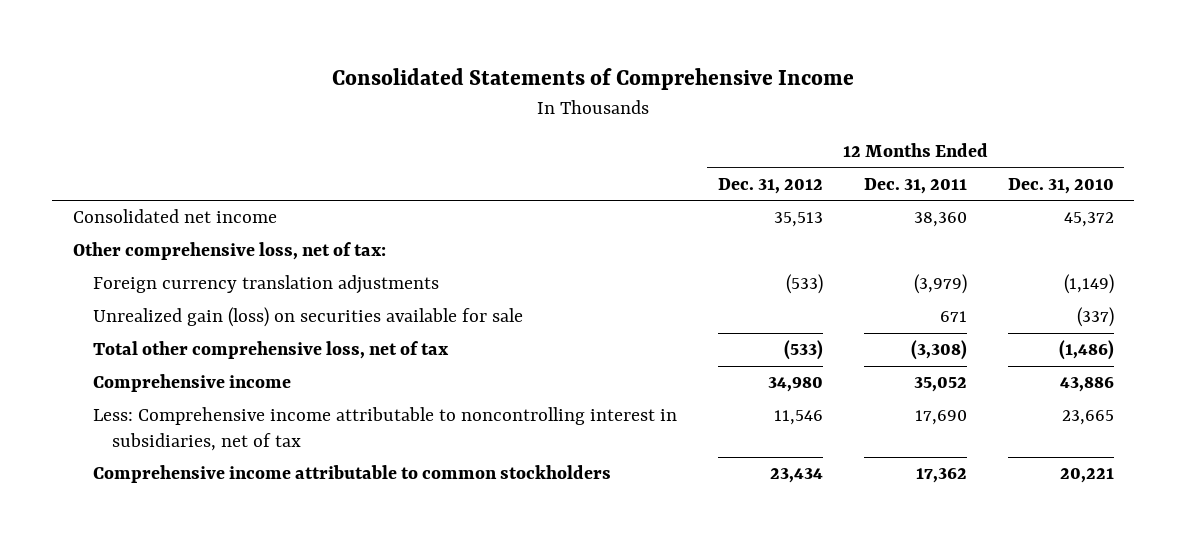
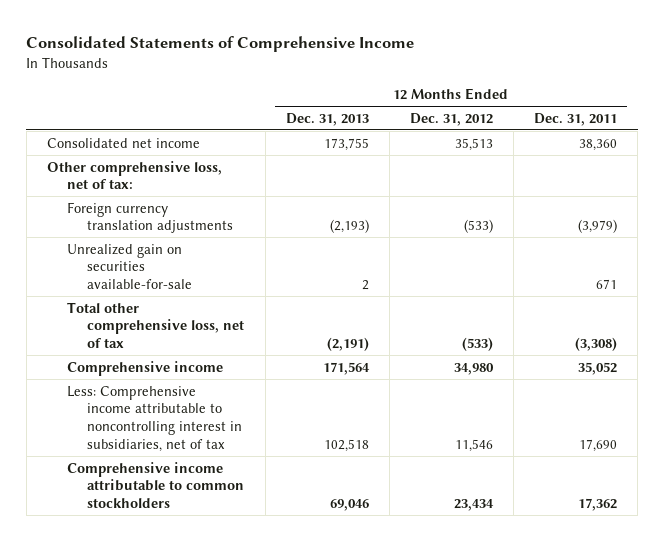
[1007,178,1114,195] Dec. 31, 2010 -> none
none -> [285,112,369,126] Dec. 31, 2013
[92,307,523,328] Unrealized gain (loss) on securities available for sale -> [67,243,193,290] Unrealized gain on securities available-for-sale

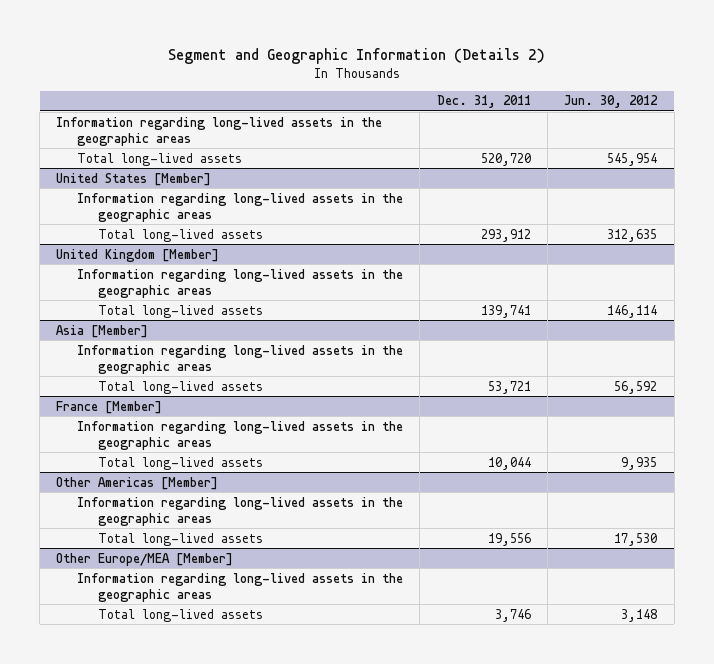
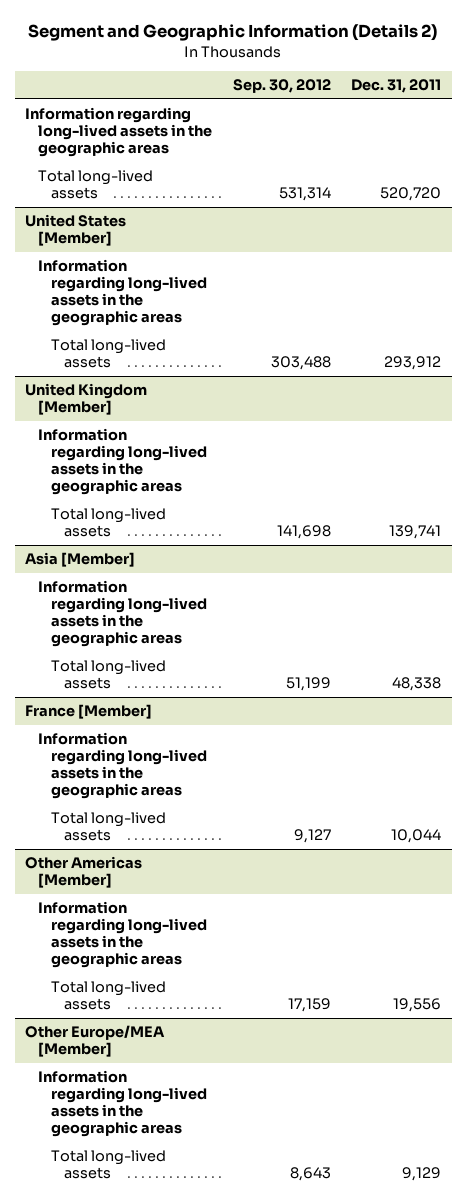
[564,95,659,109] Jun. 30, 2012 -> none
none -> [232,79,331,94] Sep. 30, 2012
[487,380,531,394] 53,721 -> [392,677,442,692] 48,338
[494,608,531,622] 3,746 -> [402,1167,442,1182] 9,129

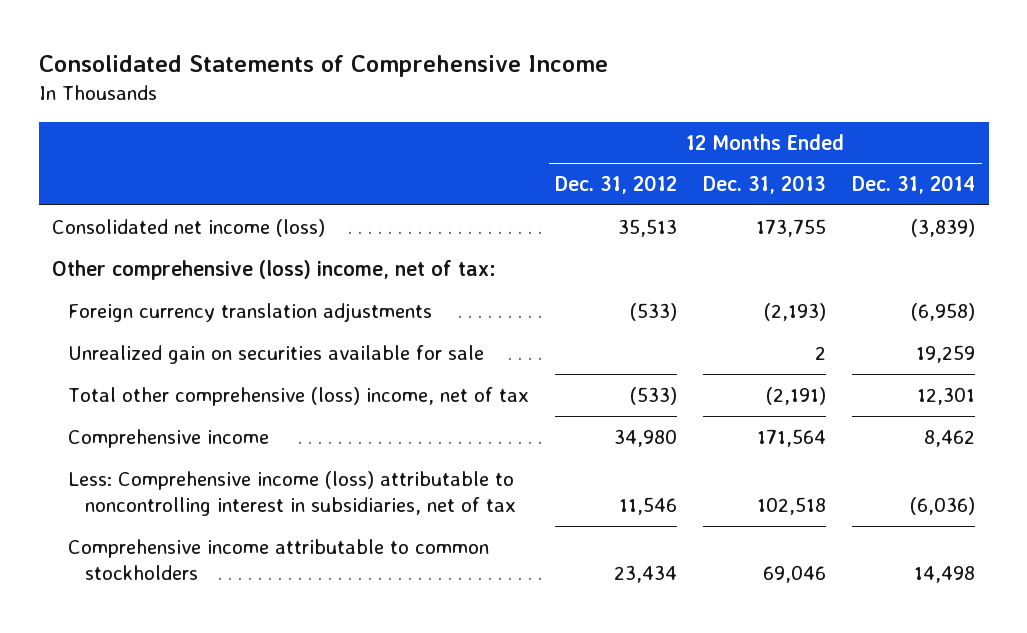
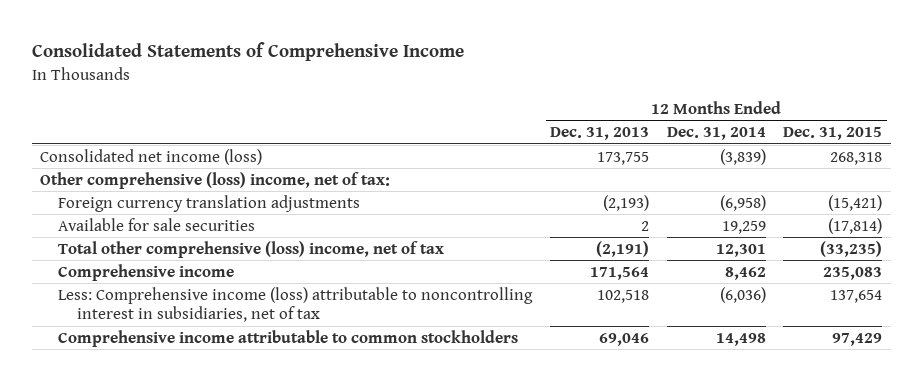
[555,175,678,195] Dec. 31, 2012 -> none
none -> [783,127,883,141] Dec. 31, 2015
[68,344,485,364] Unrealized gain on securities available for sale -> [58,217,256,231] Available for sale securities

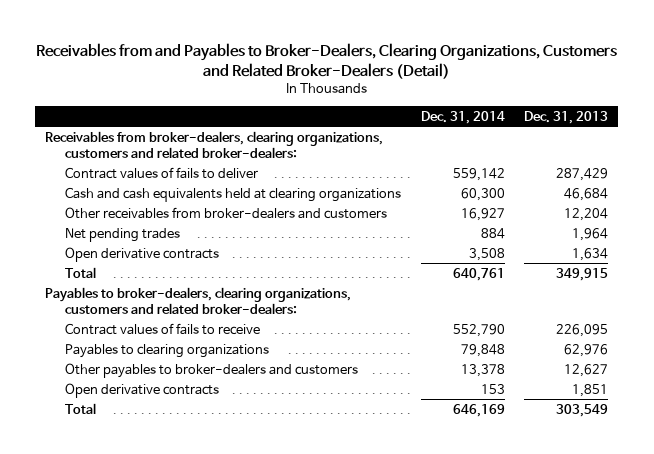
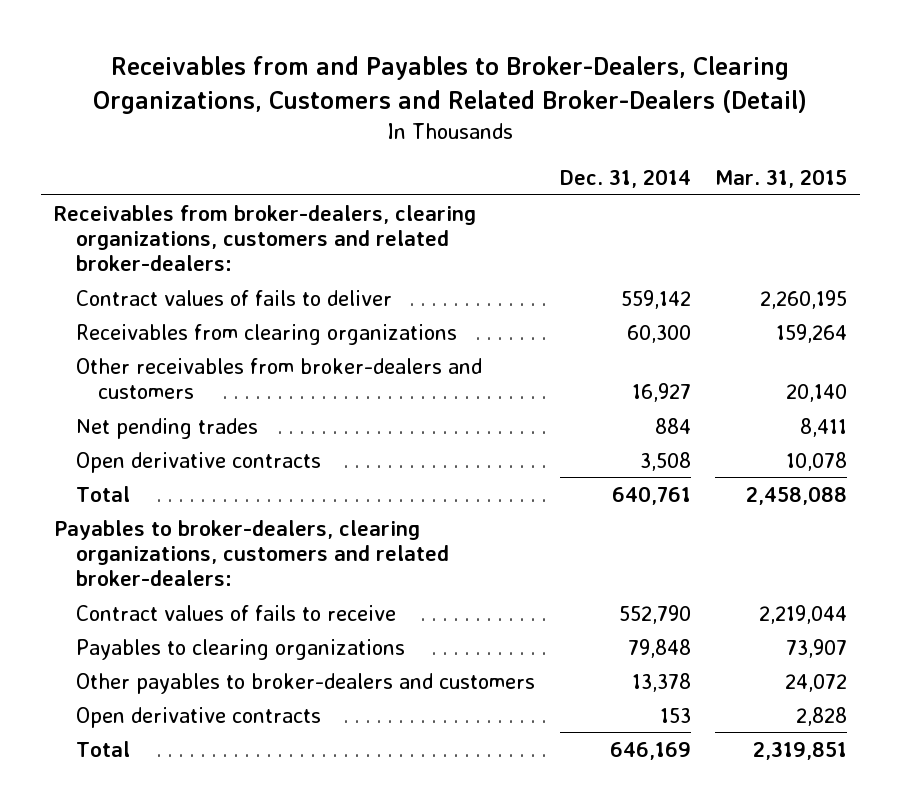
[524,110,609,124] Dec. 31, 2013 -> none
none -> [715,168,848,188] Mar. 31, 2015
[64,186,401,202] Cash and cash equivalents held at clearing organizations -> [75,323,457,345] Receivables from clearing organizations

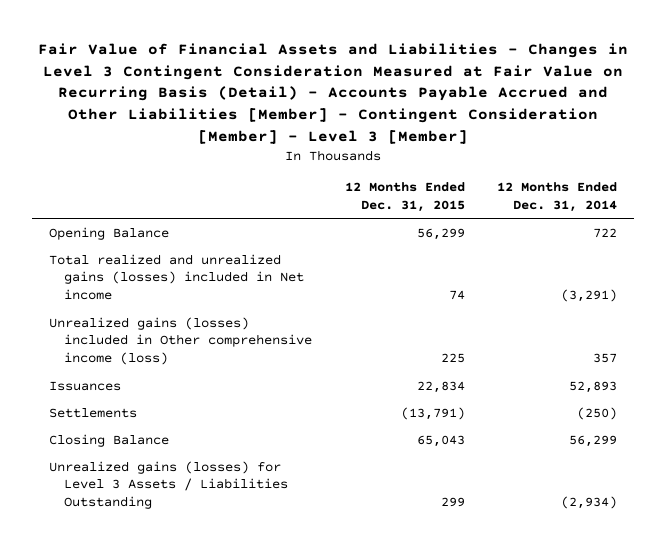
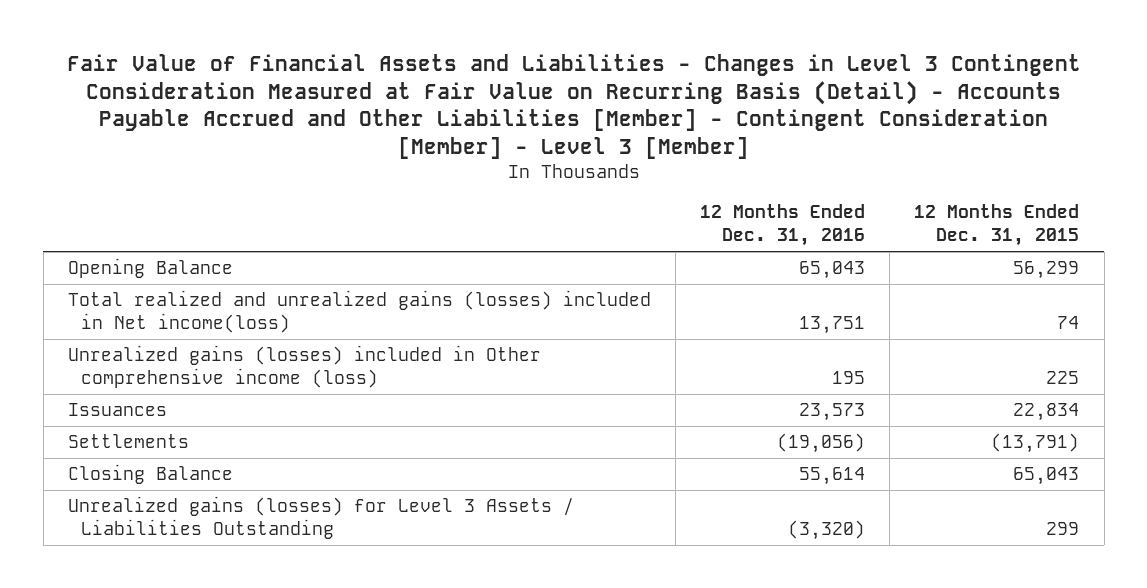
[497,182,618,212] 12 Months Ended Dec. 31, 2014 -> none
none -> [700,204,866,247] 12 Months Ended Dec. 31, 2016
[48,253,305,301] Total realized and unrealized gains (losses) included in Net income -> [67,290,651,334] Total realized and unrealized gains (losses) included in Net income(loss)

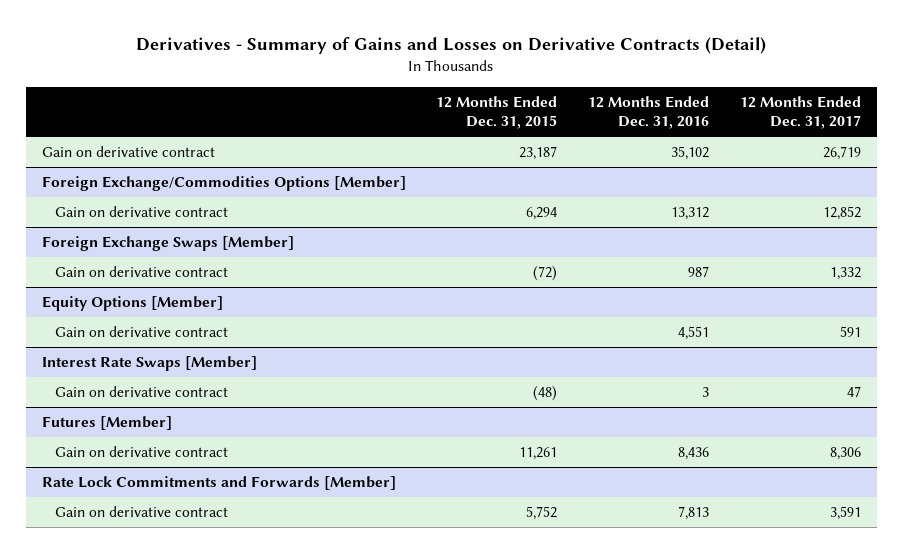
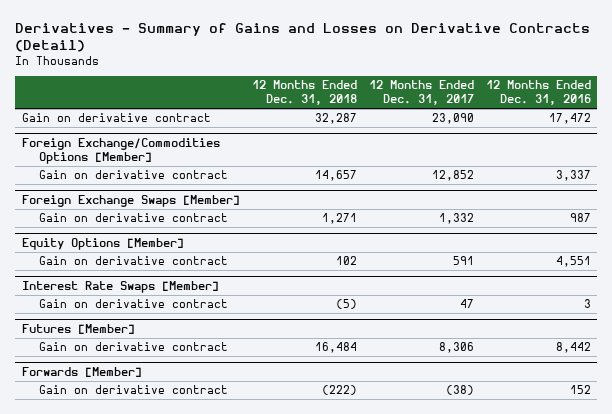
[436,96,558,130] 12 Months Ended Dec. 31, 2015 -> none
none -> [251,80,357,106] 12 Months Ended Dec. 31, 2018
[671,146,710,161] 35,102 -> [548,113,591,125] 17,472
[823,146,862,161] 26,719 -> [431,113,474,125] 23,090
[671,207,710,221] 13,312 -> [555,170,591,182] 3,337
[41,476,396,491] Rate Lock Commitments and Forwards [Member] -> none
[678,447,710,461] 8,436 -> [555,342,591,354] 8,442
none -> [21,367,142,378] Forwards [Member]
[678,506,710,521] 7,813 -> [569,385,591,395] 152
[830,506,862,521] 3,591 -> [445,385,474,396] (38)

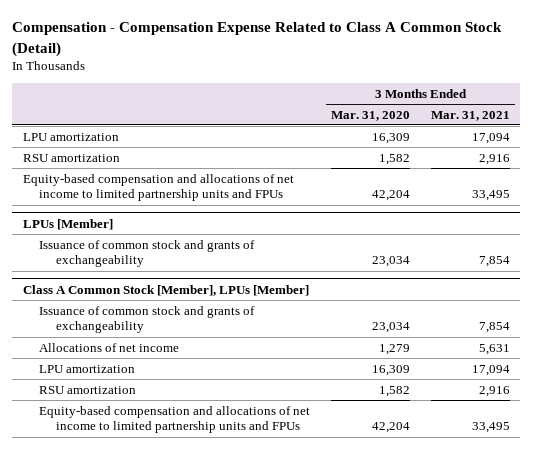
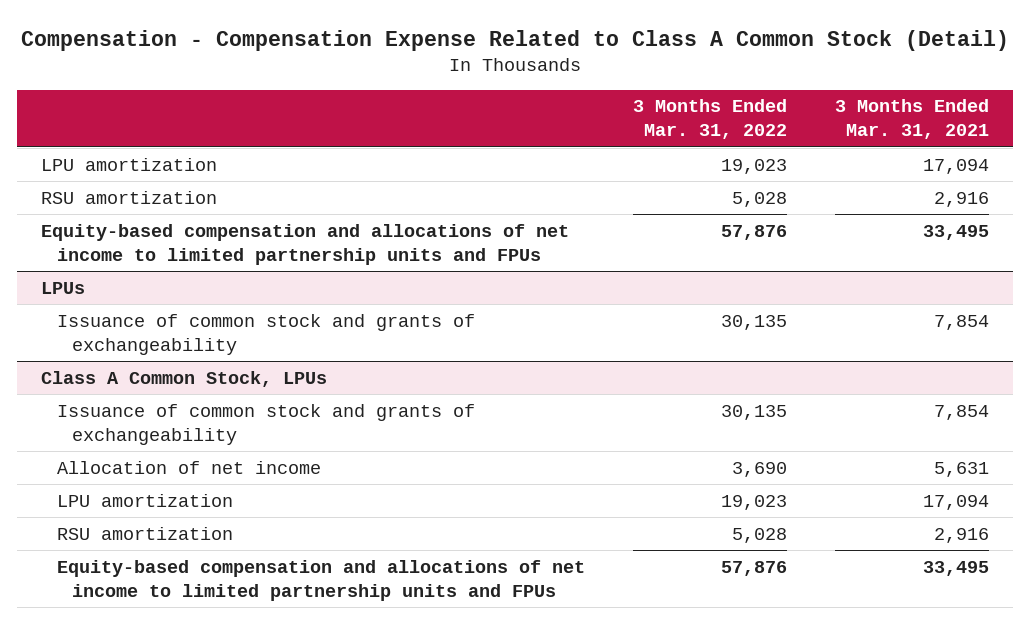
[331,110,411,121] Mar. 31, 2020 -> none
none -> [632,99,787,140] 3 Months Ended Mar. 31, 2022
[22,218,113,230] LPUs [Member] -> [41,281,86,294] LPUs
[22,284,309,296] Class A Common Stock [Member], LPUs [Member] -> [41,370,328,387] Class A Common Stock, LPUs
[39,342,180,352] Allocations of net income -> [56,460,321,474] Allocation of net income

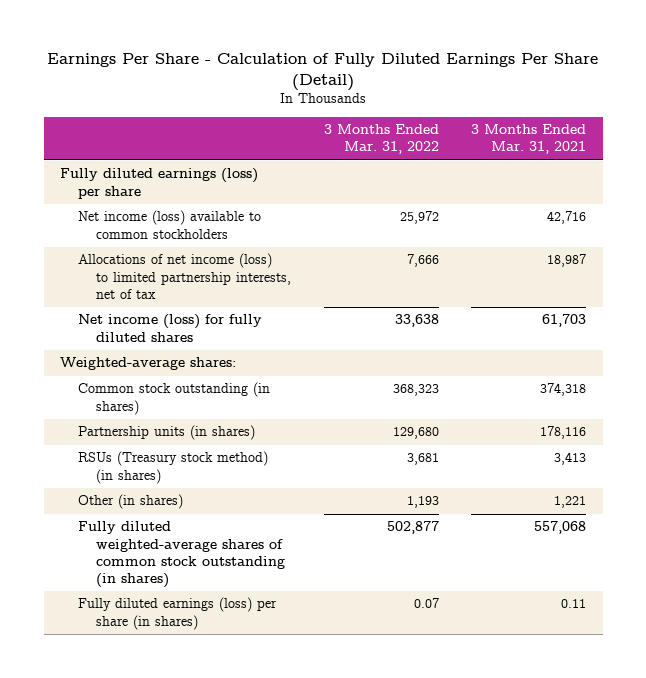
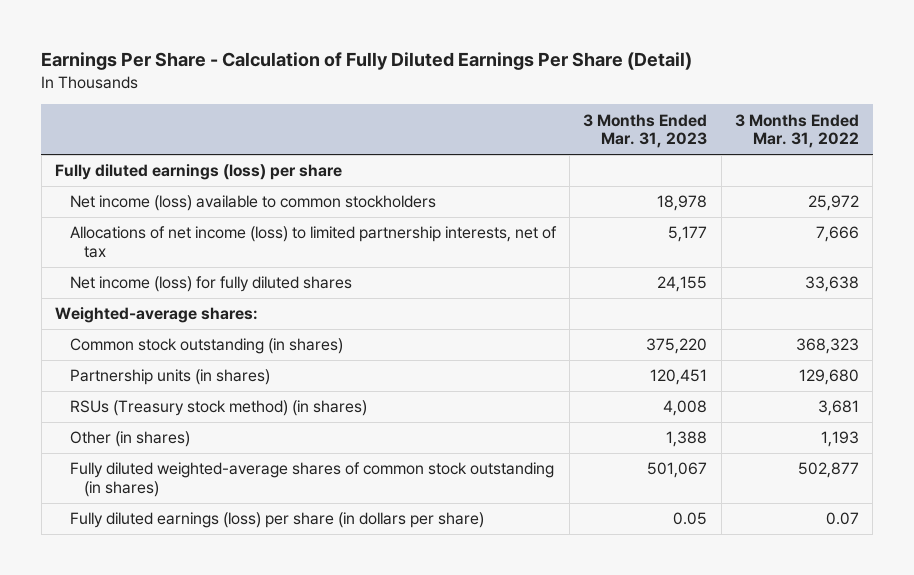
[471,124,587,155] 3 Months Ended Mar. 31, 2021 -> none
none -> [583,113,708,149] 3 Months Ended Mar. 31, 2023
[78,597,278,630] Fully diluted earnings (loss) per share (in shares) -> [69,512,484,529] Fully diluted earnings (loss) per share (in dollars per share)

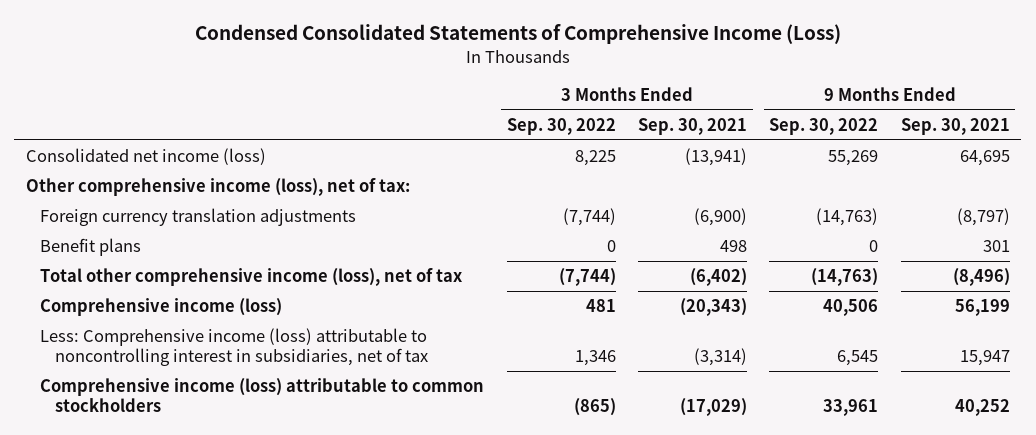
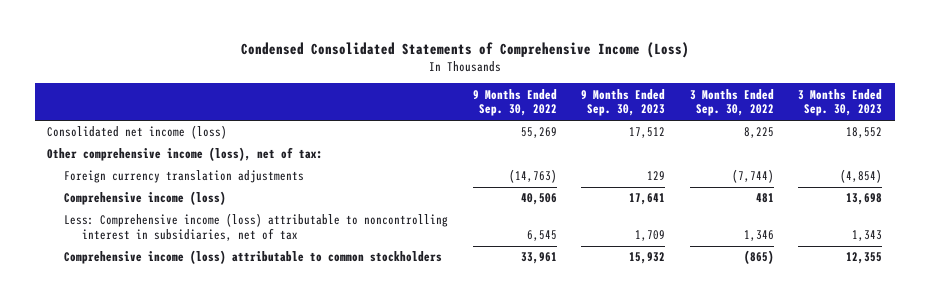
[638,117,748,135] Sep. 30, 2021 -> none
[900,117,1010,135] Sep. 30, 2021 -> none
none -> [581,88,666,117] 9 Months Ended Sep. 30, 2023
none -> [798,88,883,117] 3 Months Ended Sep. 30, 2023
[40,238,142,257] Benefit plans -> none
[40,268,463,287] Total other comprehensive income (loss), net of tax -> none

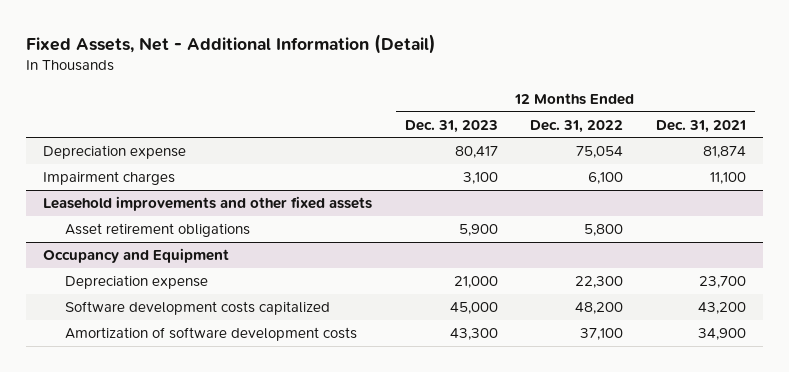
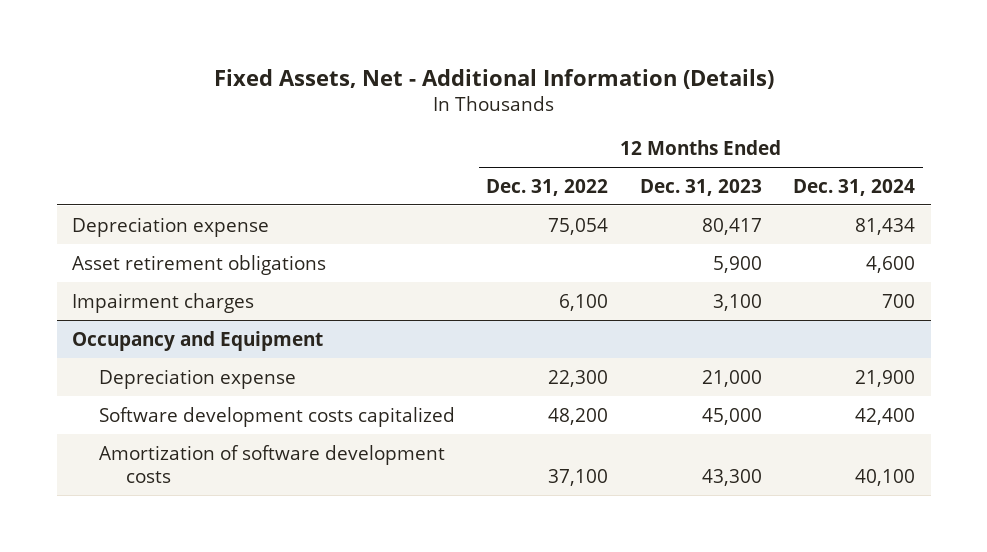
[26,33,437,54] Fixed Assets, Net - Additional Information (Detail) -> [213,68,774,89] Fixed Assets, Net - Additional Information (Details)
[656,119,747,133] Dec. 31, 2021 -> none
none -> [792,178,915,196] Dec. 31, 2024
none -> [72,254,327,275] Asset retirement obligations
[42,196,372,212] Leasehold improvements and other fixed assets -> none
[65,223,251,238] Asset retirement obligations -> none

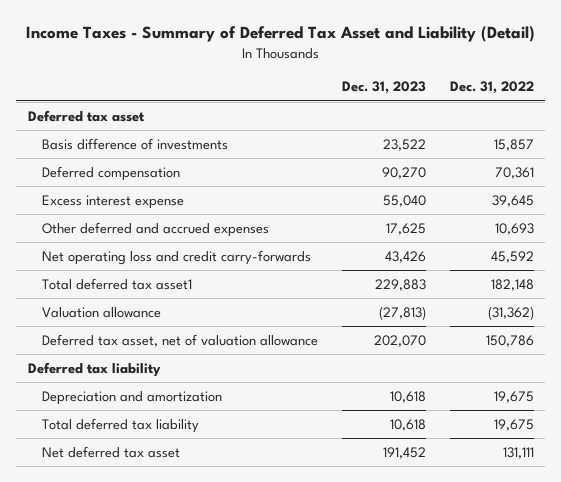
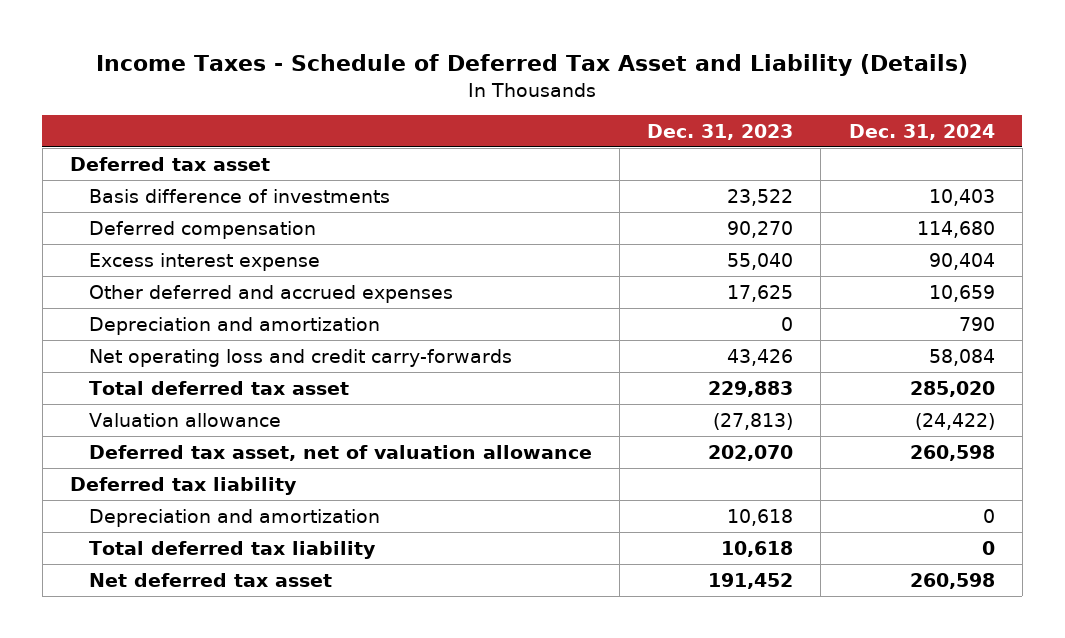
[25,26,535,43] Income Taxes - Summary of Deferred Tax Asset and Liability (Detail) -> [96,54,969,77] Income Taxes - Schedule of Deferred Tax Asset and Liability (Details)
[449,81,534,95] Dec. 31, 2022 -> none
none -> [848,123,995,140] Dec. 31, 2024
none -> [88,316,380,335] Depreciation and amortization
[42,277,193,290] Total deferred tax asset1 -> [88,380,349,395] Total deferred tax asset

